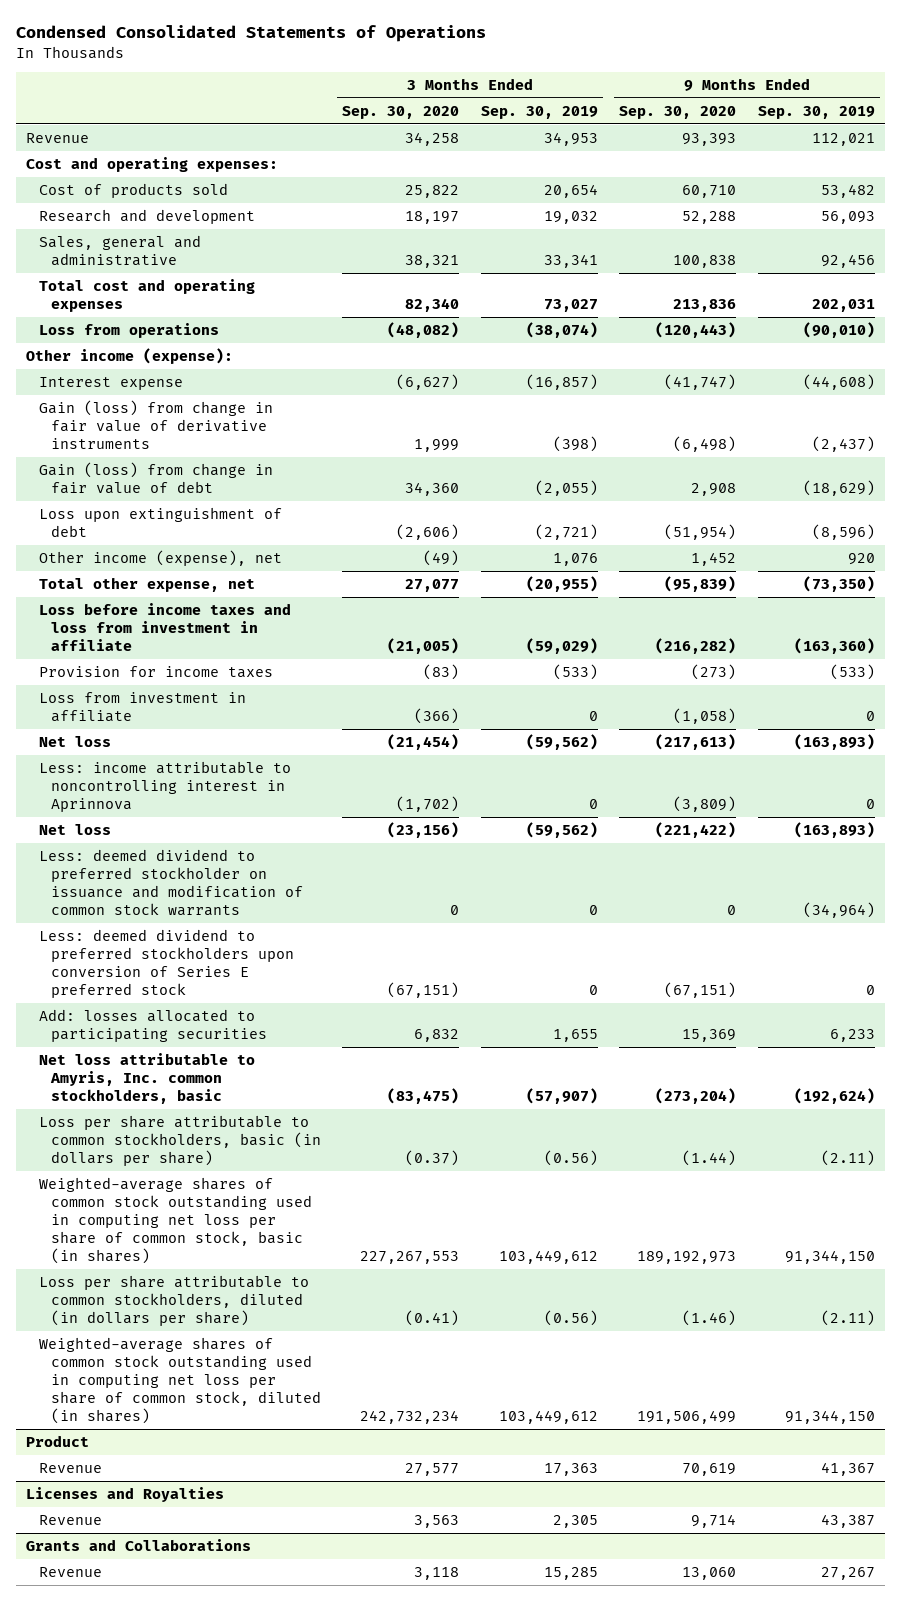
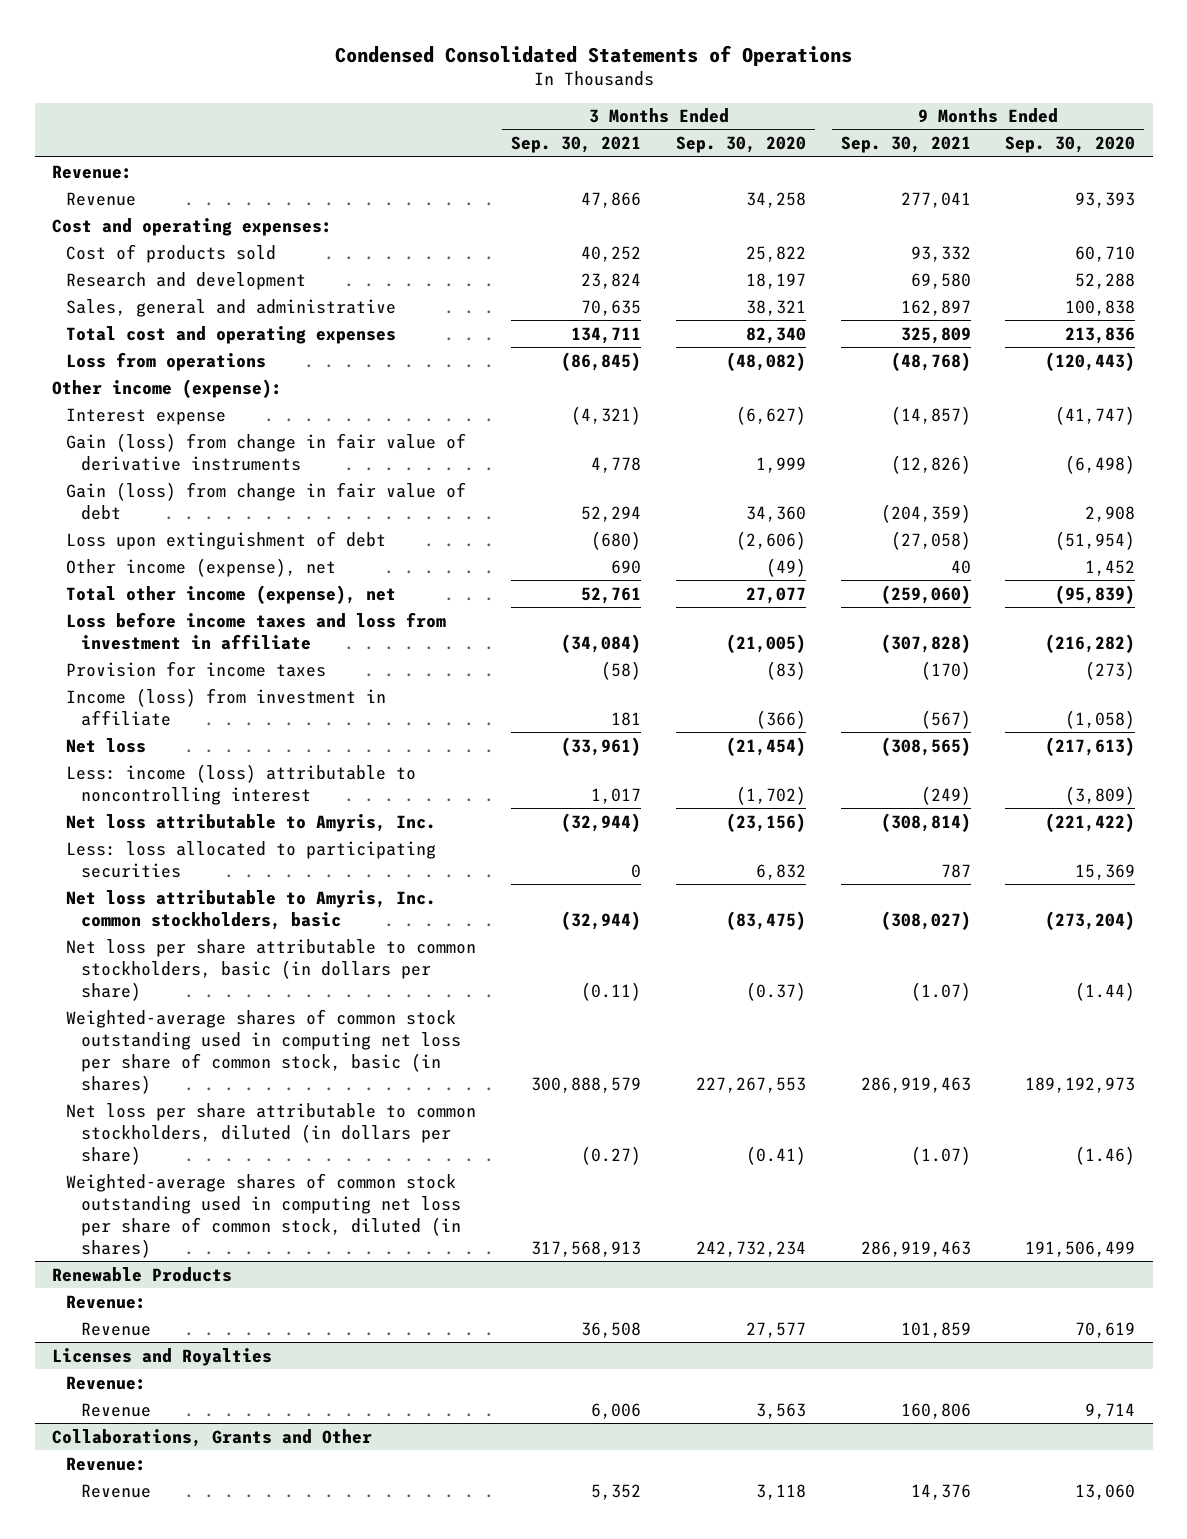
[480,105,598,119] Sep. 30, 2019 -> none
[757,105,875,119] Sep. 30, 2019 -> none
none -> [511,136,642,154] Sep. 30, 2021
none -> [840,136,971,154] Sep. 30, 2021
none -> [51,164,132,179] Revenue:
[38,576,255,592] Total other expense, net -> [66,584,397,604] Total other income (expense), net
[38,691,246,722] Loss from investment in affiliate -> [66,687,387,726] Income (loss) from investment in affiliate
[38,848,303,916] Less: deemed dividend to preferred stockholder on issuance and modification of common stock warrants -> none
[38,928,294,998] Less: deemed dividend to preferred stockholders upon conversion of Series E preferred stock -> none
[38,760,291,812] Less: income attributable to noncontrolling interest in Aprinnova -> [66,763,417,805] Less: income (loss) attributable to noncontrolling interest
[38,823,111,835] Net loss -> [66,813,437,832] Net loss attributable to Amyris, Inc.
[38,1008,267,1042] Add: losses allocated to participating securities -> [66,840,437,878] Less: loss allocated to participating securities
[38,1114,321,1166] Loss per share attributable to common stockholders, basic (in dollars per share) -> [66,938,477,1001] Net loss per share attributable to common stockholders, basic (in dollars per share)
[38,1274,309,1326] Loss per share attributable to common stockholders, diluted (in dollars per share) -> [66,1102,477,1165] Net loss per share attributable to common stockholders, diluted (in dollars per share)
[26,1434,90,1447] Product -> [51,1266,232,1282] Renewable Products
none -> [66,1294,147,1309] Revenue:
none -> [66,1375,147,1390] Revenue:
[26,1538,252,1551] Grants and Collaborations -> [51,1428,372,1447] Collaborations, Grants and Other
none -> [66,1456,147,1471] Revenue:

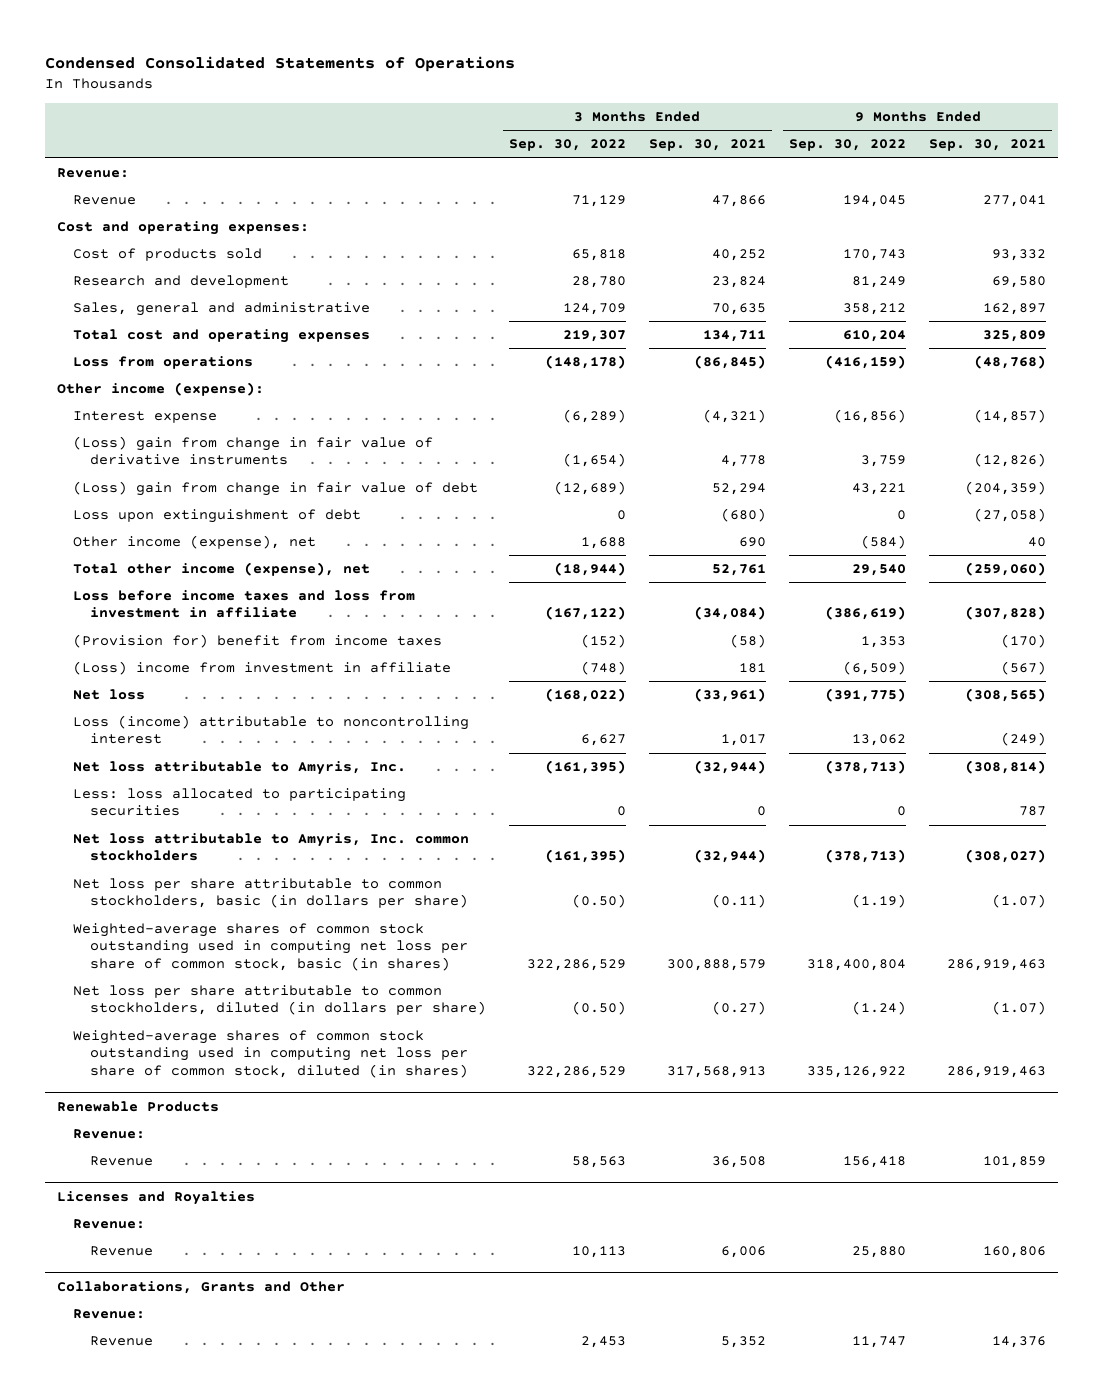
[675,136,806,154] Sep. 30, 2020 -> none
[1005,136,1136,154] Sep. 30, 2020 -> none
none -> [508,139,626,152] Sep. 30, 2022
none -> [789,139,907,152] Sep. 30, 2022
[66,432,467,471] Gain (loss) from change in fair value of derivative instruments -> [73,436,434,466] (Loss) gain from change in fair value of derivative instruments
[66,481,467,520] Gain (loss) from change in fair value of debt -> [73,481,479,497] (Loss) gain from change in fair value of debt
[66,660,327,677] Provision for income taxes -> [73,634,443,649] (Provision for) benefit from income taxes
[66,687,387,726] Income (loss) from investment in affiliate -> [73,661,452,676] (Loss) income from investment in affiliate
[66,763,417,805] Less: income (loss) attributable to noncontrolling interest -> [73,715,470,745] Loss (income) attributable to noncontrolling interest
[66,889,437,930] Net loss attributable to Amyris, Inc. common stockholders, basic -> [73,833,470,862] Net loss attributable to Amyris, Inc. common stockholders

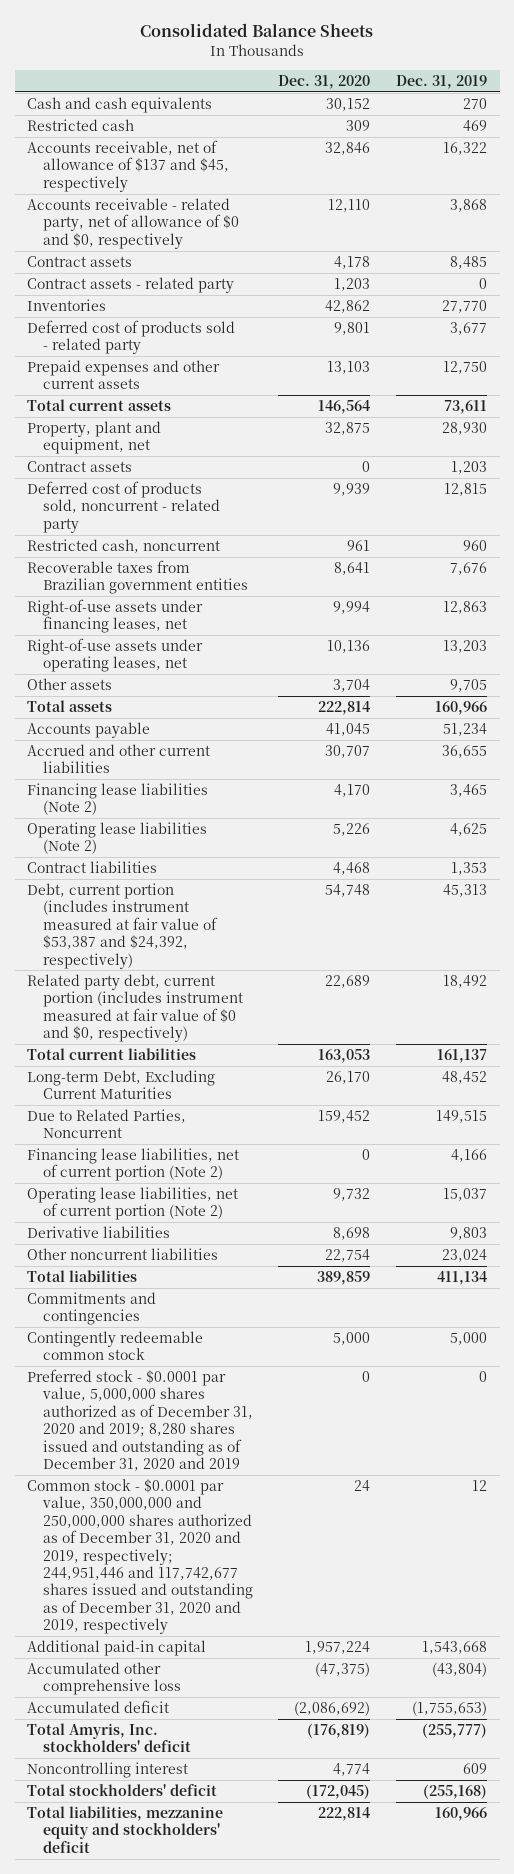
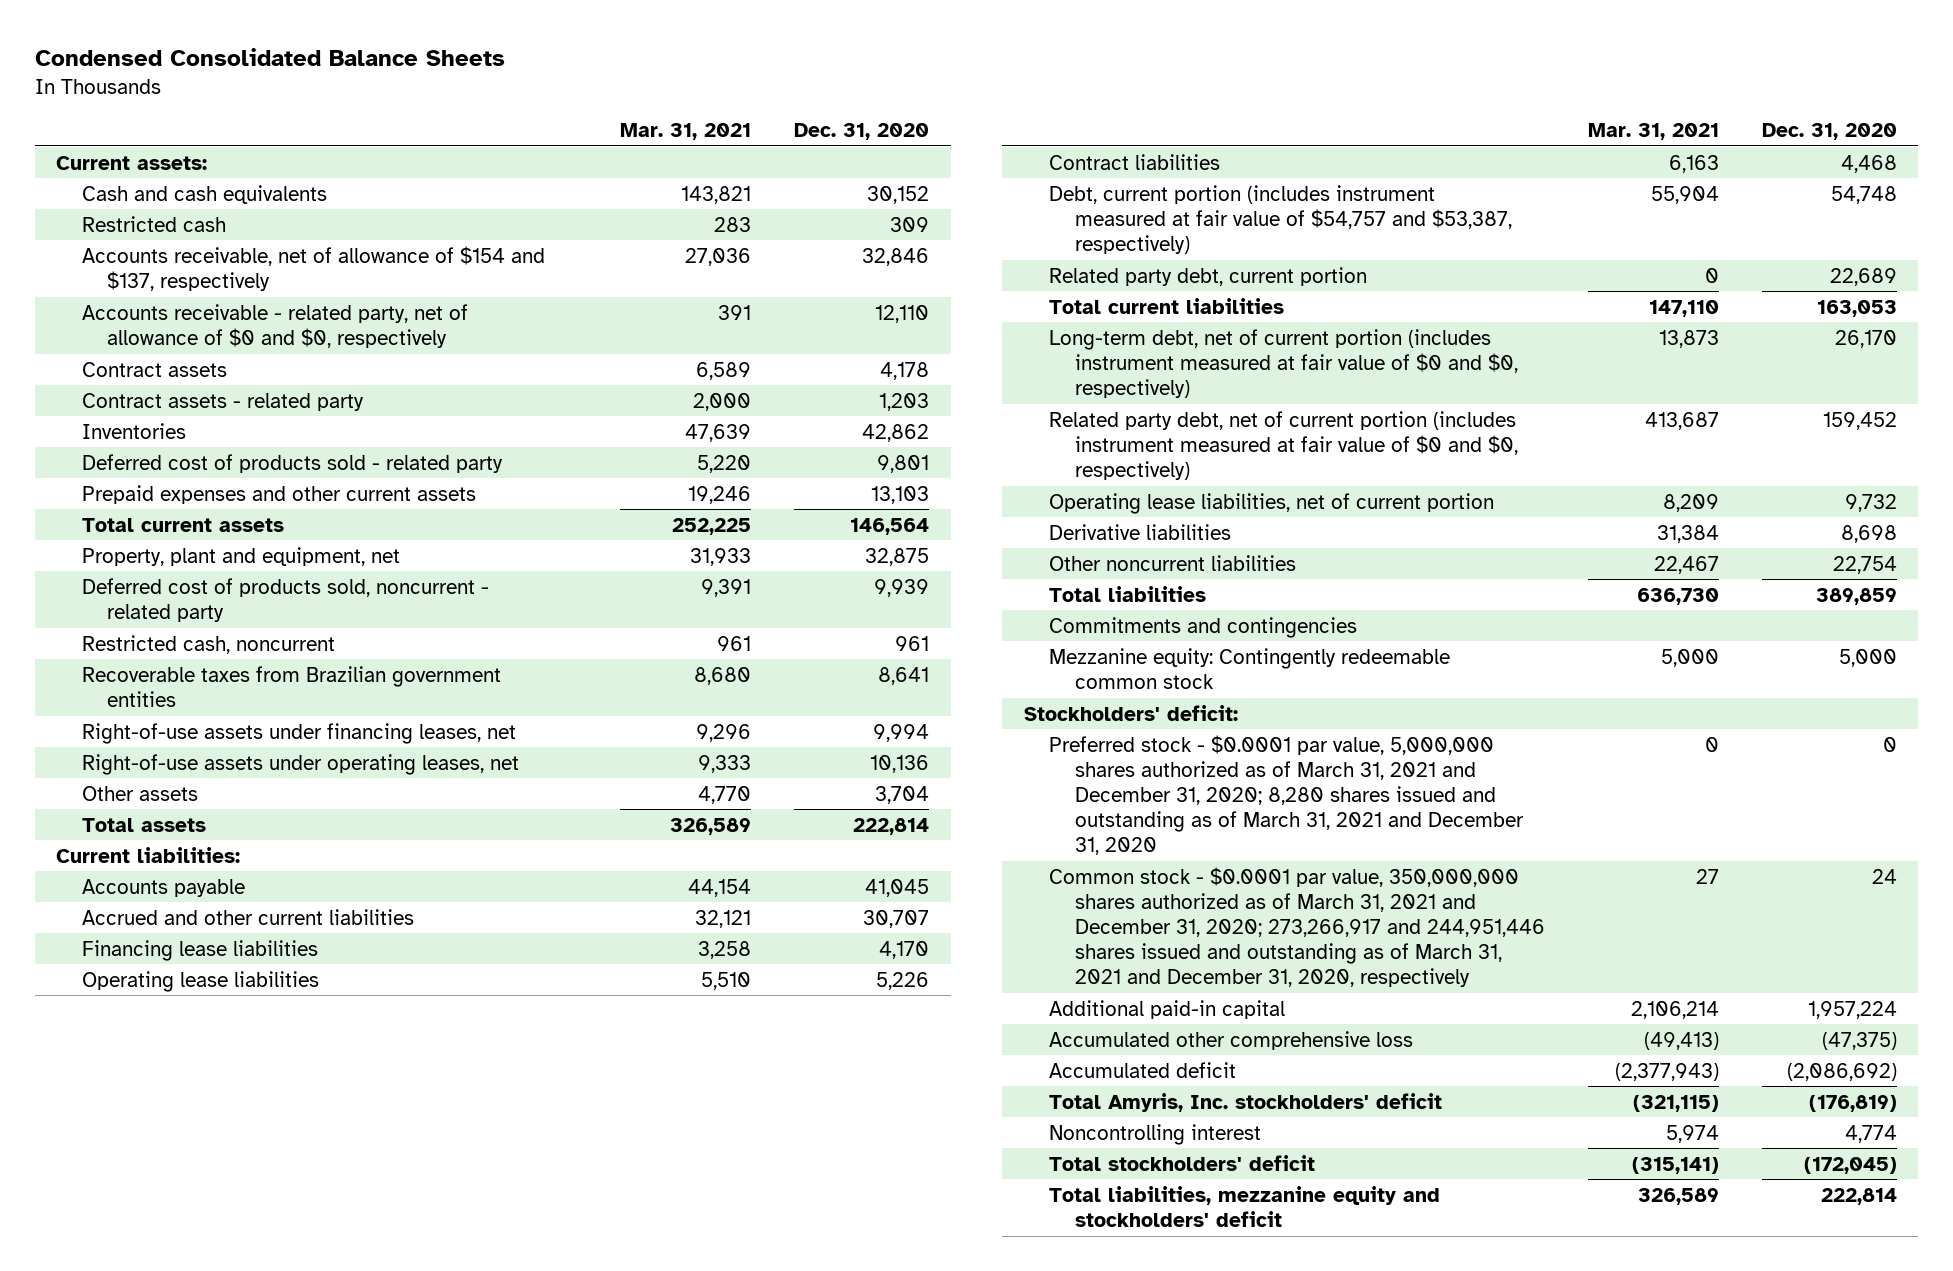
[140,22,374,37] Consolidated Balance Sheets -> [34,48,505,67] Condensed Consolidated Balance Sheets
[395,74,487,89] Dec. 31, 2019 -> none
none -> [620,123,752,141] Mar. 31, 2021
none -> [56,155,208,170] Current assets:
[27,140,229,192] Accounts receivable, net of allowance of $137 and $45, respectively -> [81,245,545,291] Accounts receivable, net of allowance of $154 and $137, respectively
[27,461,133,473] Contract assets -> none
none -> [56,846,241,863] Current liabilities:
[27,783,209,816] Financing lease liabilities (Note 2) -> [81,939,318,961] Financing lease liabilities
[27,822,208,855] Operating lease liabilities (Note 2) -> [81,970,319,992] Operating lease liabilities
[27,883,218,969] Debt, current portion (includes instrument measured at fair value of $53,387 and $24,392, respectively) -> [1049,184,1512,254] Debt, current portion (includes instrument measured at fair value of $54,757 and $53,387, respectively)
[27,974,243,1043] Related party debt, current portion (includes instrument measured at fair value of $0 and $0, respectively) -> [1049,266,1368,286] Related party debt, current portion
[27,1148,240,1182] Financing lease liabilities, net of current portion (Note 2) -> none
[27,1070,216,1100] Long-term Debt, Excluding Current Maturities -> [1049,328,1518,398] Long-term debt, net of current portion (includes instrument measured at fair value of $0 and $0, respectively)
[27,1109,187,1139] Due to Related Parties, Noncurrent -> [1049,410,1518,480] Related party debt, net of current portion (includes instrument measured at fair value of $0 and $0, respectively)
[27,1187,239,1221] Operating lease liabilities, net of current portion (Note 2) -> [1049,492,1495,514] Operating lease liabilities, net of current portion
[27,1331,204,1361] Contingently redeemable common stock -> [1049,647,1451,689] Mezzanine equity: Contingently redeemable common stock
none -> [1023,704,1238,721] Stockholders' deficit:
[27,1369,253,1471] Preferred stock - $0.0001 par value, 5,000,000 shares authorized as of December 31, 2020 and 2019; 8,280 shares issued and outstanding as of December 31, 2020 and 2019 -> [1049,734,1524,855] Preferred stock - $0.0001 par value, 5,000,000 shares authorized as of March 31, 2021 and December 31, 2020; 8,280 shares issued and outstanding as of March 31, 2021 and December 31, 2020
[27,1479,253,1635] Common stock - $0.0001 par value, 350,000,000 and 250,000,000 shares authorized as of December 31, 2020 and 2019, respectively; 244,951,446 and 117,742,677 shares issued and outstanding as of December 31, 2020 and 2019, respectively -> [1049,866,1545,987] Common stock - $0.0001 par value, 350,000,000 shares authorized as of March 31, 2021 and December 31, 2020; 273,266,917 and 244,951,446 shares issued and outstanding as of March 31, 2021 and December 31, 2020, respectively

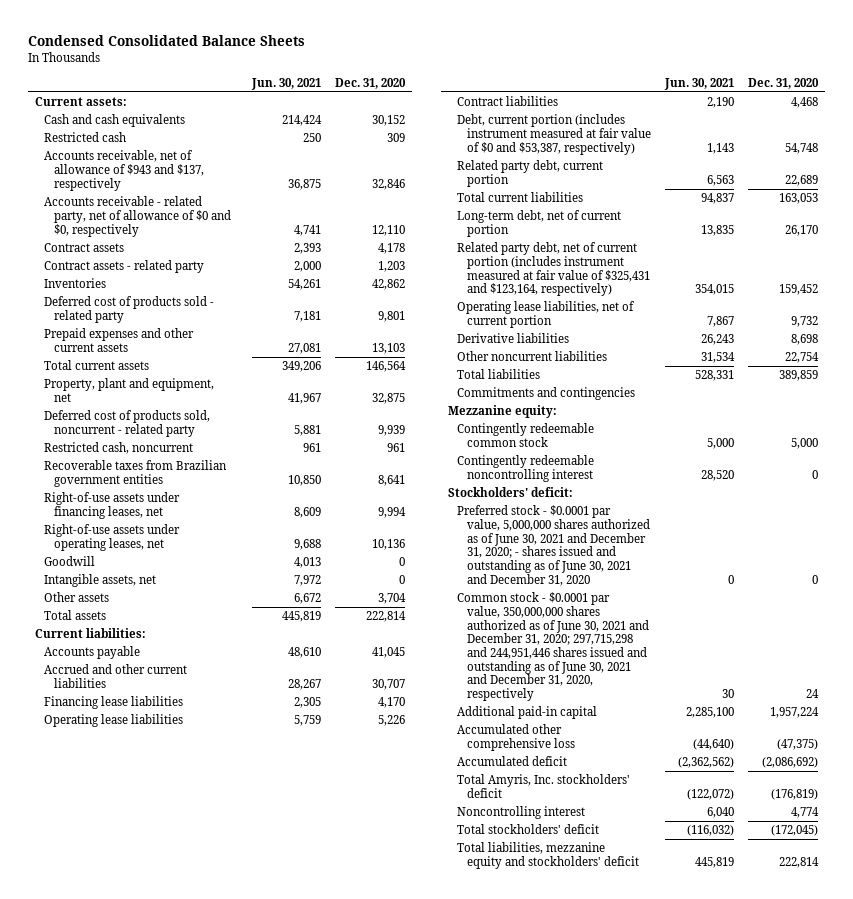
[620,123,752,141] Mar. 31, 2021 -> none
none -> [250,77,321,90] Jun. 30, 2021
[81,245,545,291] Accounts receivable, net of allowance of $154 and $137, respectively -> [44,150,204,191] Accounts receivable, net of allowance of $943 and $137, respectively
none -> [44,556,96,567] Goodwill
none -> [44,574,157,588] Intangible assets, net
[1049,184,1512,254] Debt, current portion (includes instrument measured at fair value of $54,757 and $53,387, respectively) -> [457,114,651,155] Debt, current portion (includes instrument measured at fair value of $0 and $53,387, respectively)
[1049,328,1518,398] Long-term debt, net of current portion (includes instrument measured at fair value of $0 and $0, respectively) -> [457,210,622,237] Long-term debt, net of current portion
[1049,410,1518,480] Related party debt, net of current portion (includes instrument measured at fair value of $0 and $0, respectively) -> [457,242,650,297] Related party debt, net of current portion (includes instrument measured at fair value of $325,431 and $123,164, respectively)
none -> [448,405,558,419] Mezzanine equity:
[1049,647,1451,689] Mezzanine equity: Contingently redeemable common stock -> [457,423,595,447] Contingently redeemable common stock
none -> [457,455,595,482] Contingently redeemable noncontrolling interest
[1049,734,1524,855] Preferred stock - $0.0001 par value, 5,000,000 shares authorized as of March 31, 2021 and December 31, 2020; 8,280 shares issued and outstanding as of March 31, 2021 and December 31, 2020 -> [457,505,650,586] Preferred stock - $0.0001 par value, 5,000,000 shares authorized as of June 30, 2021 and December 31, 2020; - shares issued and outstanding as of June 30, 2021 and December 31, 2020
[1049,866,1545,987] Common stock - $0.0001 par value, 350,000,000 shares authorized as of March 31, 2021 and December 31, 2020; 273,266,917 and 244,951,446 shares issued and outstanding as of March 31, 2021 and December 31, 2020, respectively -> [457,592,649,702] Common stock - $0.0001 par value, 350,000,000 shares authorized as of June 30, 2021 and December 31, 2020; 297,715,298 and 244,951,446 shares issued and outstanding as of June 30, 2021 and December 31, 2020, respectively

